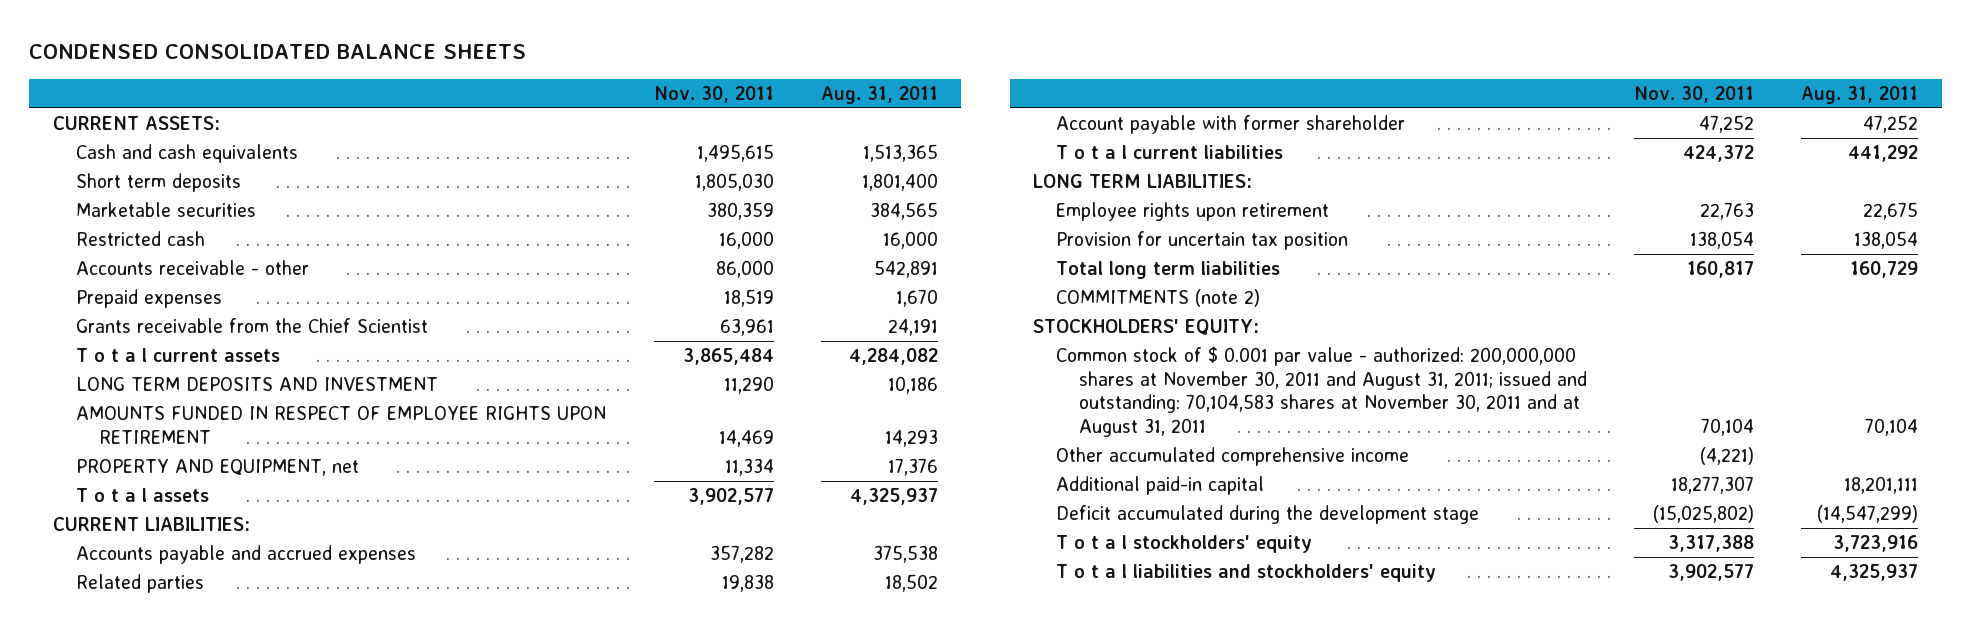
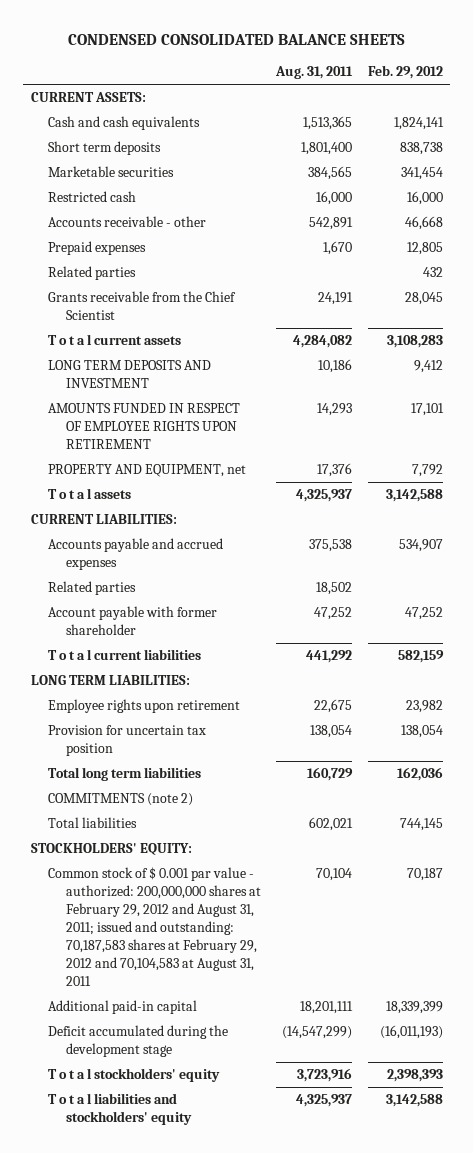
[653,86,774,104] Nov. 30, 2011 -> none
none -> [367,65,443,80] Feb. 29, 2012
none -> [48,266,137,281] Related parties
none -> [48,817,138,829] Total liabilities
[1056,447,1410,467] Other accumulated comprehensive income -> none
[1056,346,1588,438] Common stock of $ 0.001 par value - authorized: 200,000,000 shares at November 30, 2011 and August 31, 2011; issued and outstanding: 70,104,583 shares at November 30, 2011 and at August 31, 2011 -> [48,867,262,986] Common stock of $ 0.001 par value - authorized: 200,000,000 shares at February 29, 2012 and August 31, 2011; issued and outstanding: 70,187,583 shares at February 29, 2012 and 70,104,583 at August 31, 2011

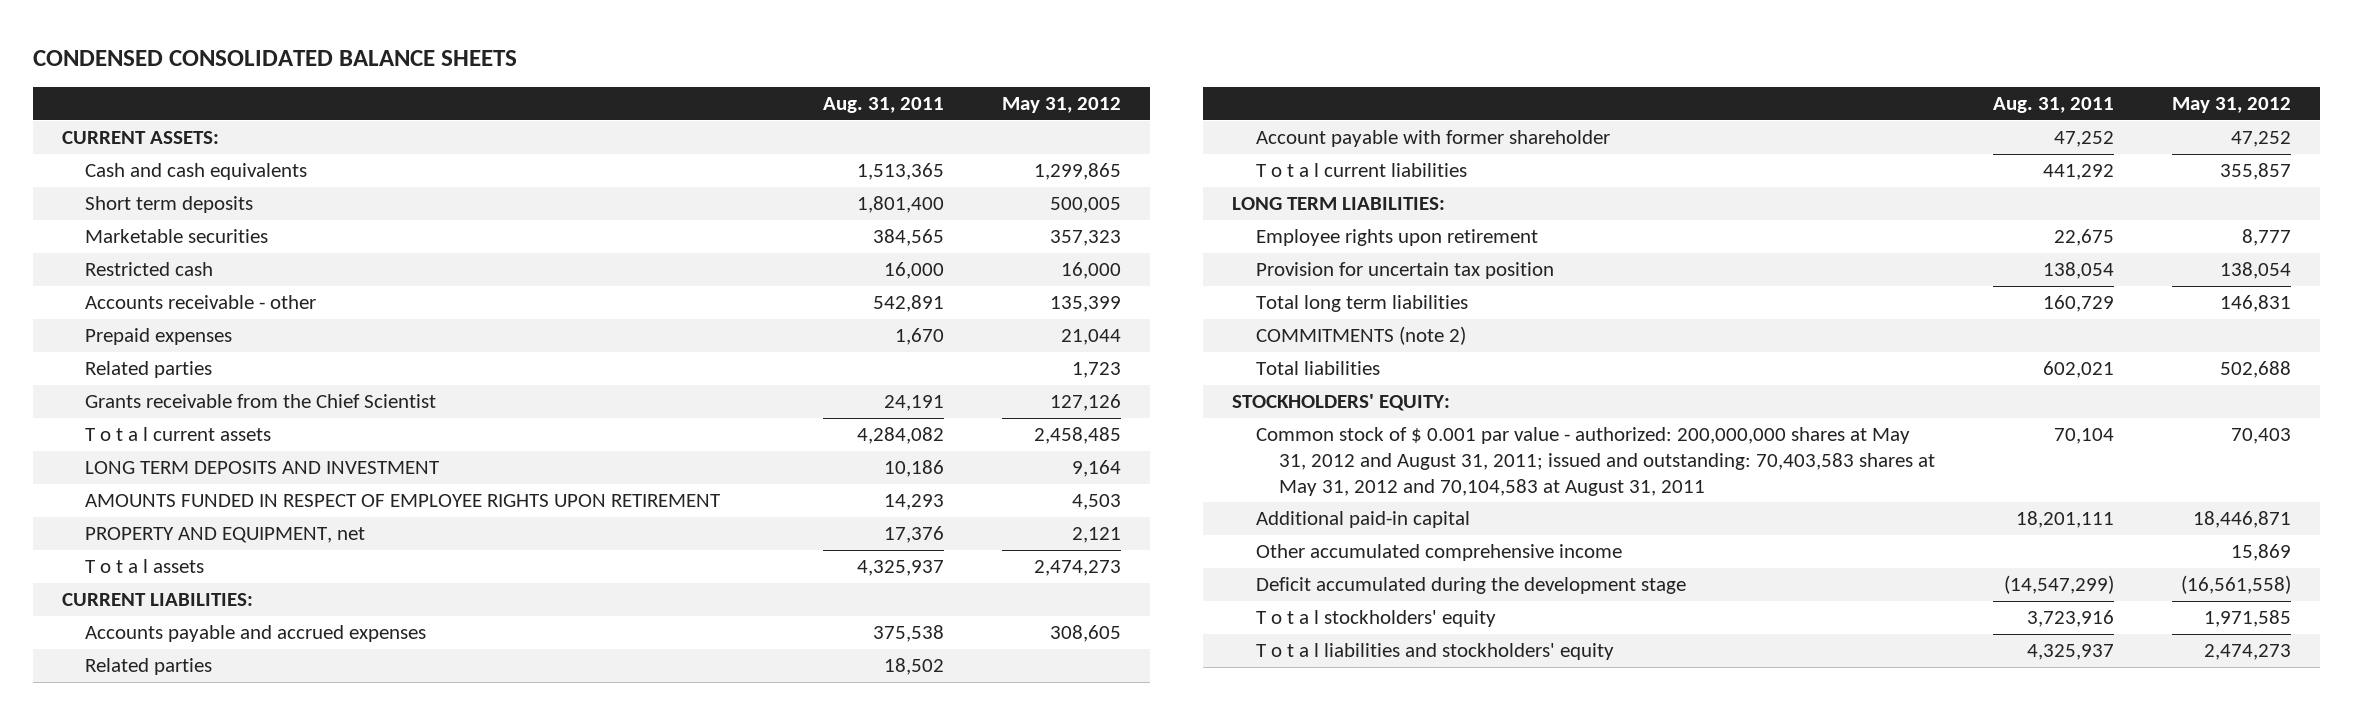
[367,65,443,80] Feb. 29, 2012 -> none
none -> [1002,97,1122,114] May 31, 2012
[48,867,262,986] Common stock of $ 0.001 par value - authorized: 200,000,000 shares at February 29, 2012 and August 31, 2011; issued and outstanding: 70,187,583 shares at February 29, 2012 and 70,104,583 at August 31, 2011 -> [1255,427,1935,496] Common stock of $ 0.001 par value - authorized: 200,000,000 shares at May 31, 2012 and August 31, 2011; issued and outstanding: 70,403,583 shares at May 31, 2012 and 70,104,583 at August 31, 2011
none -> [1255,544,1622,562] Other accumulated comprehensive income

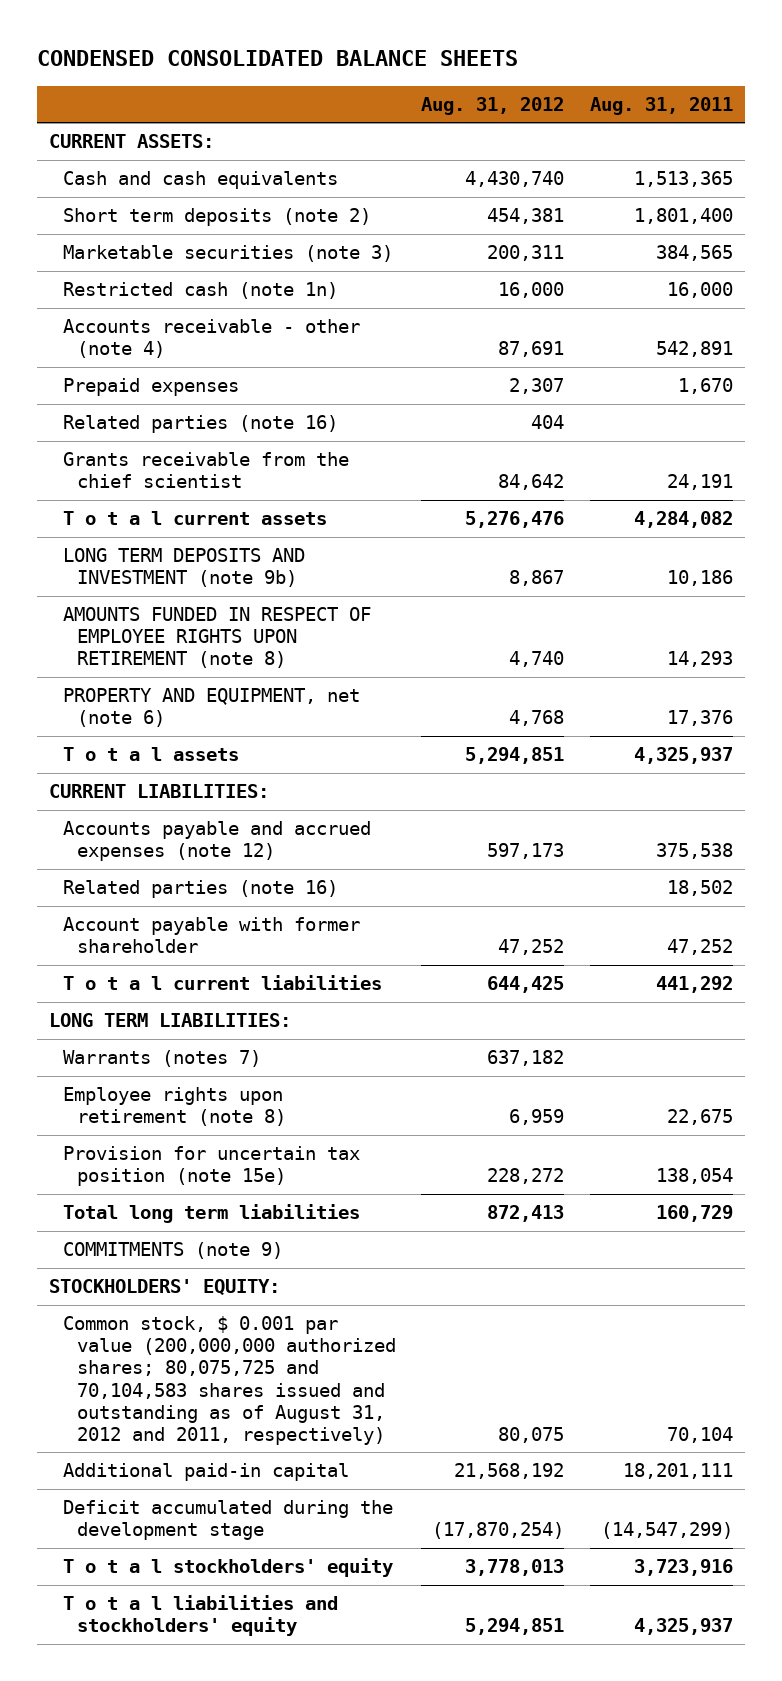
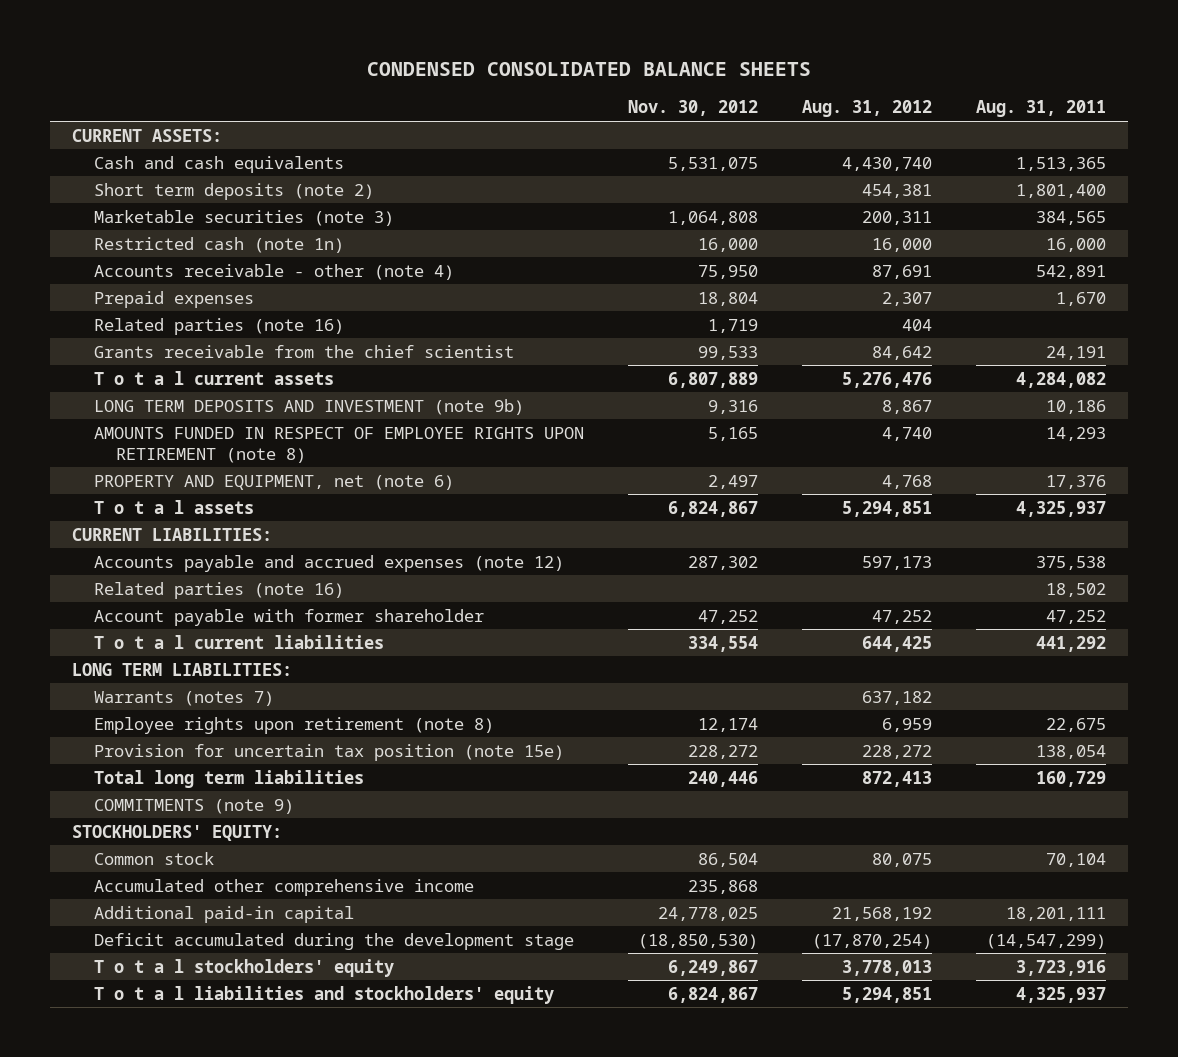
none -> [627,100,758,117] Nov. 30, 2012
[63,1316,397,1445] Common stock, $ 0.001 par value (200,000,000 authorized shares; 80,075,725 and 70,104,583 shares issued and outstanding as of August 31, 2012 and 2011, respectively) -> [93,851,214,865] Common stock
none -> [93,878,474,896] Accumulated other comprehensive income

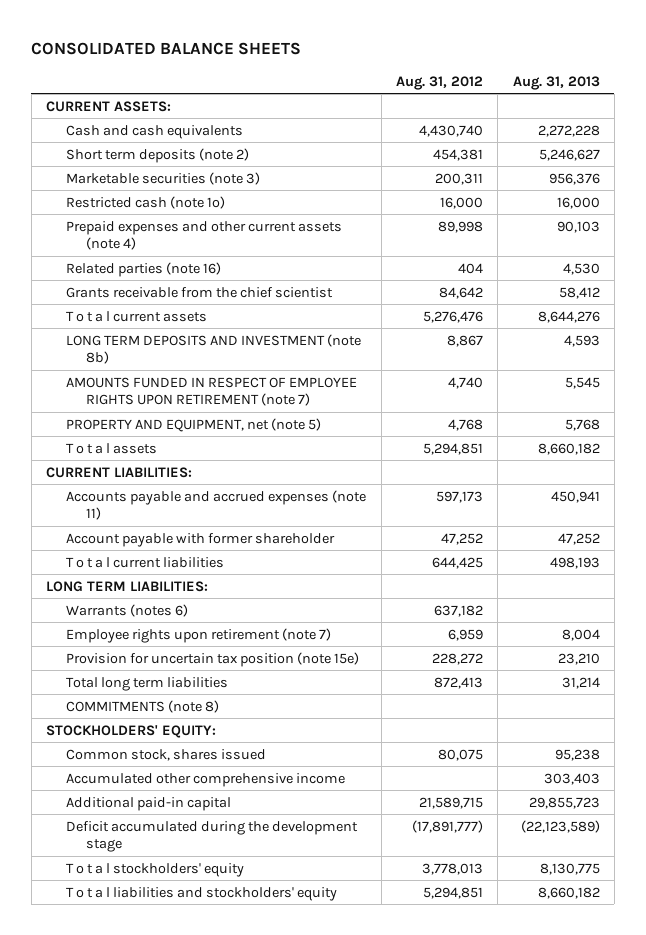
[367,62,812,77] CONDENSED CONSOLIDATED BALANCE SHEETS -> [31,42,302,56] CONSOLIDATED BALANCE SHEETS
[627,100,758,117] Nov. 30, 2012 -> none
[976,100,1107,118] Aug. 31, 2011 -> none
none -> [512,75,600,90] Aug. 31, 2013
[93,263,454,280] Accounts receivable - other (note 4) -> none
[93,290,254,308] Prepaid expenses -> none
[93,236,344,253] Restricted cash (note 1n) -> [66,195,226,209] Restricted cash (note 1o)
none -> [66,220,343,251] Prepaid expenses and other current assets (note 4)
[93,398,524,415] LONG TERM DEPOSITS AND INVESTMENT (note 9b) -> [66,333,362,365] LONG TERM DEPOSITS AND INVESTMENT (note 8b)
[93,426,584,463] AMOUNTS FUNDED IN RESPECT OF EMPLOYEE RIGHTS UPON RETIREMENT (note 8) -> [66,376,358,407] AMOUNTS FUNDED IN RESPECT OF EMPLOYEE RIGHTS UPON RETIREMENT (note 7)
[93,474,454,490] PROPERTY AND EQUIPMENT, net (note 6) -> [66,417,322,432] PROPERTY AND EQUIPMENT, net (note 5)
[93,581,344,599] Related parties (note 16) -> none
[93,554,564,572] Accounts payable and accrued expenses (note 12) -> [66,489,367,521] Accounts payable and accrued expenses (note 11)
[93,690,274,706] Warrants (notes 7) -> [66,603,189,617] Warrants (notes 6)
[93,716,494,734] Employee rights upon retirement (note 8) -> [66,627,332,643] Employee rights upon retirement (note 7)
[93,798,294,814] COMMITMENTS (note 9) -> [66,699,220,713] COMMITMENTS (note 8)
[93,851,214,865] Common stock -> [66,748,267,761] Common stock, shares issued
[832,906,933,921] 21,568,192 -> [418,796,483,809] 21,589,715
[812,933,933,949] (17,870,254) -> [411,819,483,833] (17,891,777)

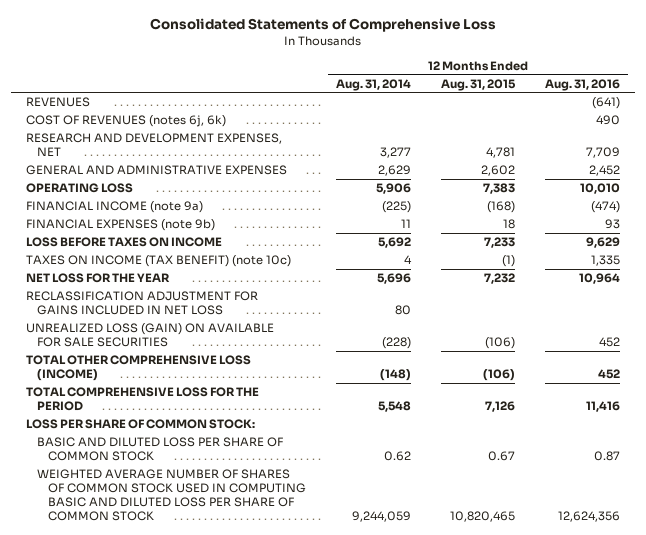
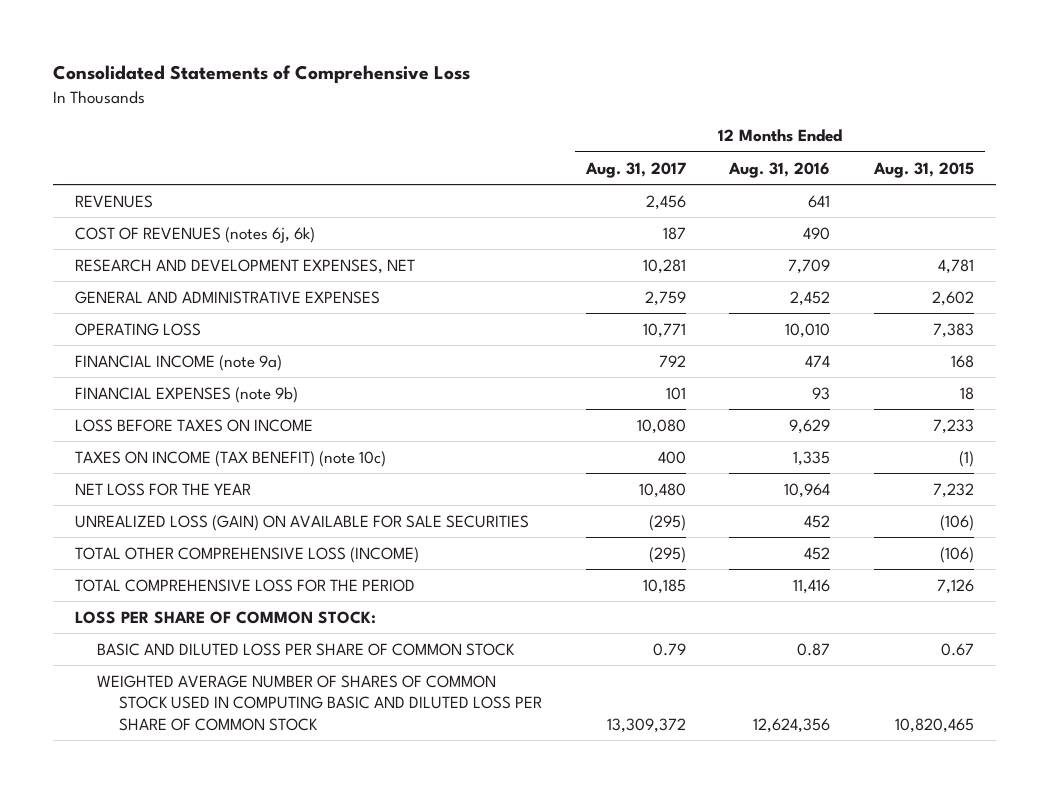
[335,78,411,91] Aug. 31, 2014 -> none
none -> [584,161,686,178] Aug. 31, 2017
[592,97,621,110] (641) -> [808,194,831,208] 641
[486,201,515,214] (168) -> [951,354,975,368] 168
[591,201,621,214] (474) -> [805,354,831,367] 474
[26,291,259,316] RECLASSIFICATION ADJUSTMENT FOR GAINS INCLUDED IN NET LOSS -> none

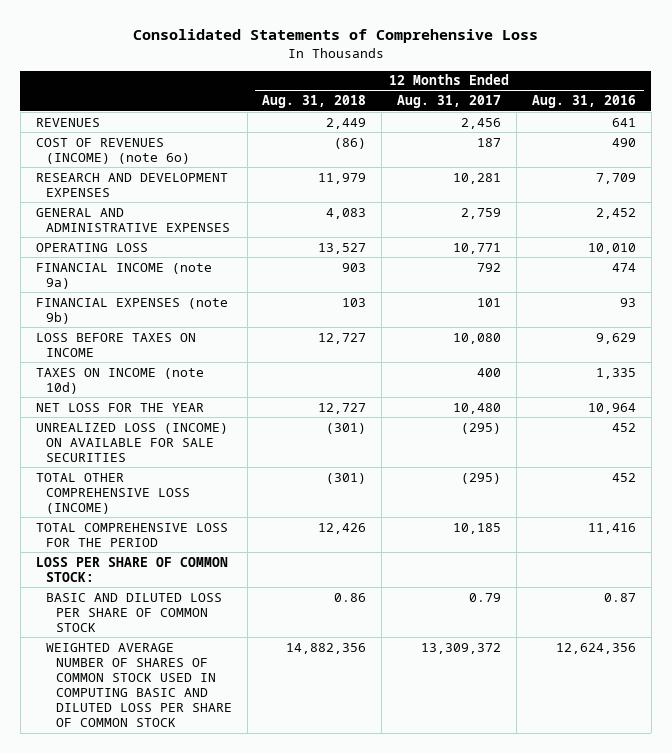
[873,161,975,178] Aug. 31, 2015 -> none
none -> [262,95,367,109] Aug. 31, 2018
[74,226,315,243] COST OF REVENUES (notes 6j, 6k) -> [35,137,190,164] COST OF REVENUES (INCOME) (note 6o)
[74,258,415,274] RESEARCH AND DEVELOPMENT EXPENSES, NET -> [35,172,228,197] RESEARCH AND DEVELOPMENT EXPENSES
[74,450,386,467] TAXES ON INCOME (TAX BENEFIT) (note 10c) -> [35,367,204,394] TAXES ON INCOME (note 10d)
[74,514,529,531] UNREALIZED LOSS (GAIN) ON AVAILABLE FOR SALE SECURITIES -> [35,422,228,462] UNREALIZED LOSS (INCOME) ON AVAILABLE FOR SALE SECURITIES

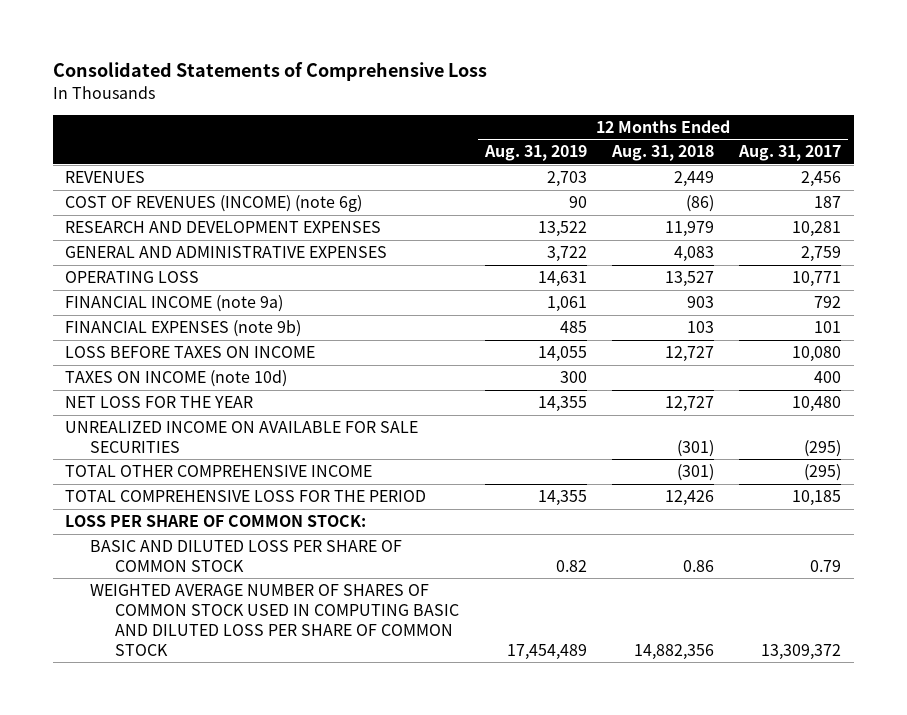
[532,95,637,109] Aug. 31, 2016 -> none
none -> [483,145,587,162] Aug. 31, 2019
[35,137,190,164] COST OF REVENUES (INCOME) (note 6o) -> [65,195,363,213] COST OF REVENUES (INCOME) (note 6g)
[35,422,228,462] UNREALIZED LOSS (INCOME) ON AVAILABLE FOR SALE SECURITIES -> [65,421,419,453] UNREALIZED INCOME ON AVAILABLE FOR SALE SECURITIES
[35,472,190,514] TOTAL OTHER COMPREHENSIVE LOSS (INCOME) -> [65,465,373,478] TOTAL OTHER COMPREHENSIVE INCOME

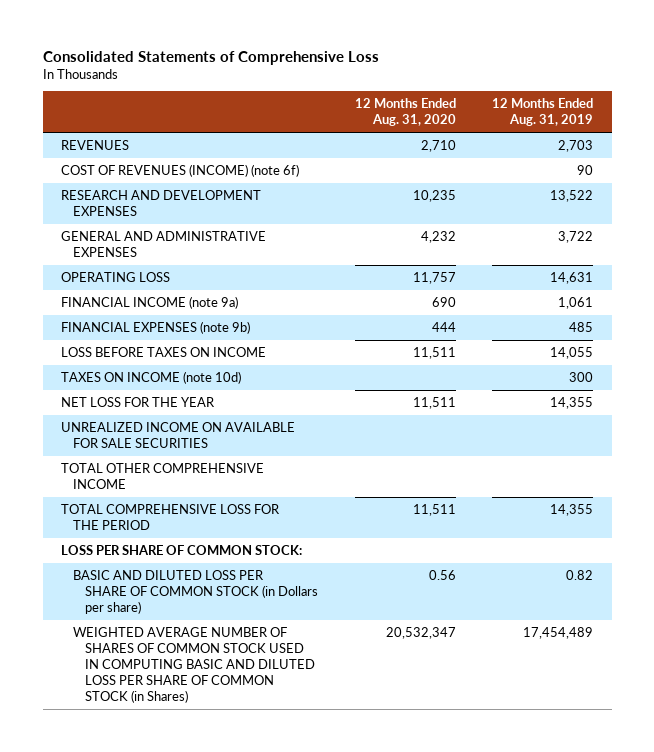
[610,145,714,162] Aug. 31, 2018 -> none
[738,145,842,162] Aug. 31, 2017 -> none
none -> [354,98,456,127] 12 Months Ended Aug. 31, 2020
[65,195,363,213] COST OF REVENUES (INCOME) (note 6g) -> [61,164,300,178] COST OF REVENUES (INCOME) (note 6f)
[90,540,403,572] BASIC AND DILUTED LOSS PER SHARE OF COMMON STOCK -> [72,570,318,615] BASIC AND DILUTED LOSS PER SHARE OF COMMON STOCK (in Dollars per share)
[90,584,460,656] WEIGHTED AVERAGE NUMBER OF SHARES OF COMMON STOCK USED IN COMPUTING BASIC AND DILUTED LOSS PER SHARE OF COMMON STOCK -> [72,627,315,704] WEIGHTED AVERAGE NUMBER OF SHARES OF COMMON STOCK USED IN COMPUTING BASIC AND DILUTED LOSS PER SHARE OF COMMON STOCK (in Shares)

